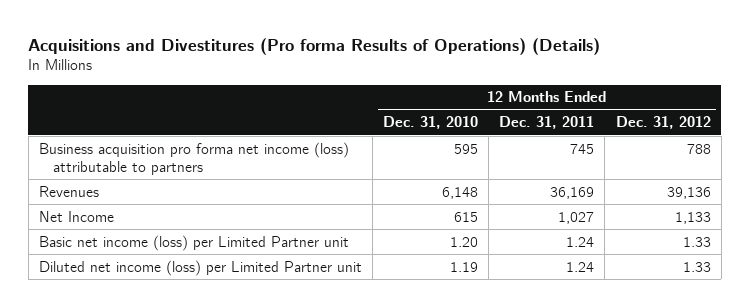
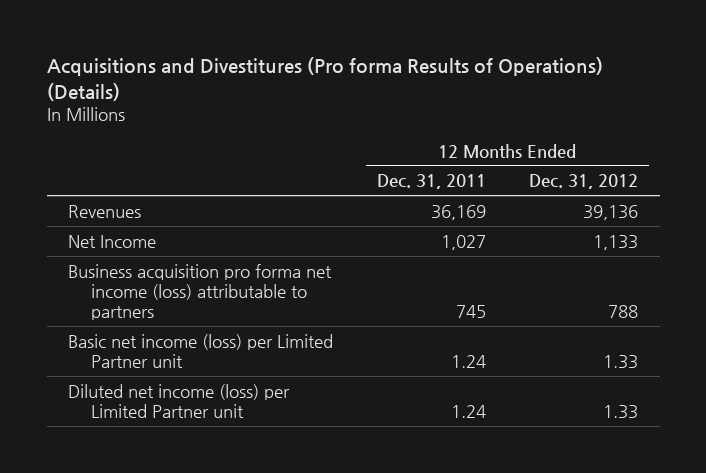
[383,116,479,130] Dec. 31, 2010 -> none
[38,141,349,175] Business acquisition pro forma net income (loss) attributable to partners -> [68,263,333,320] Business acquisition pro forma net income (loss) attributable to partners

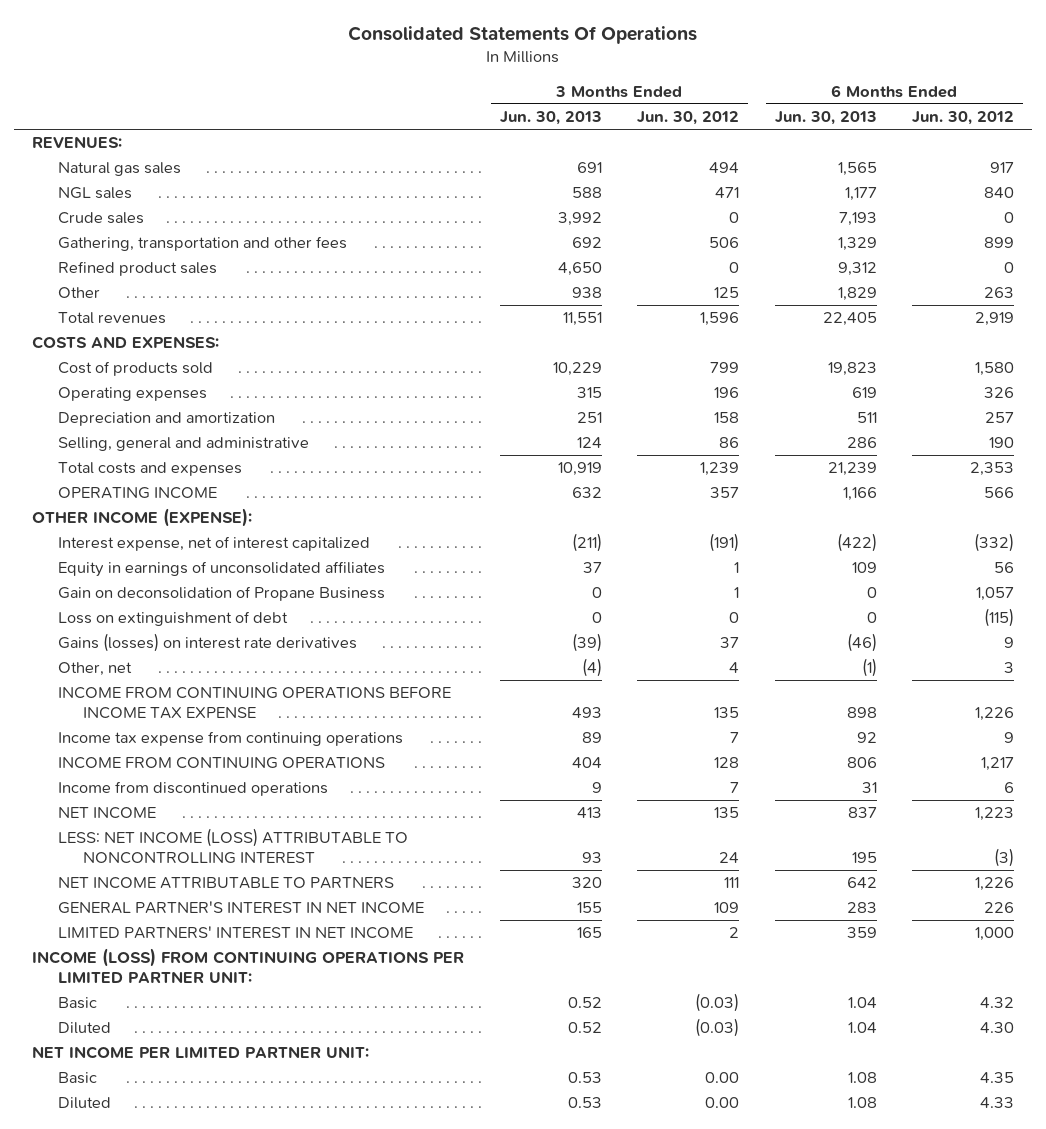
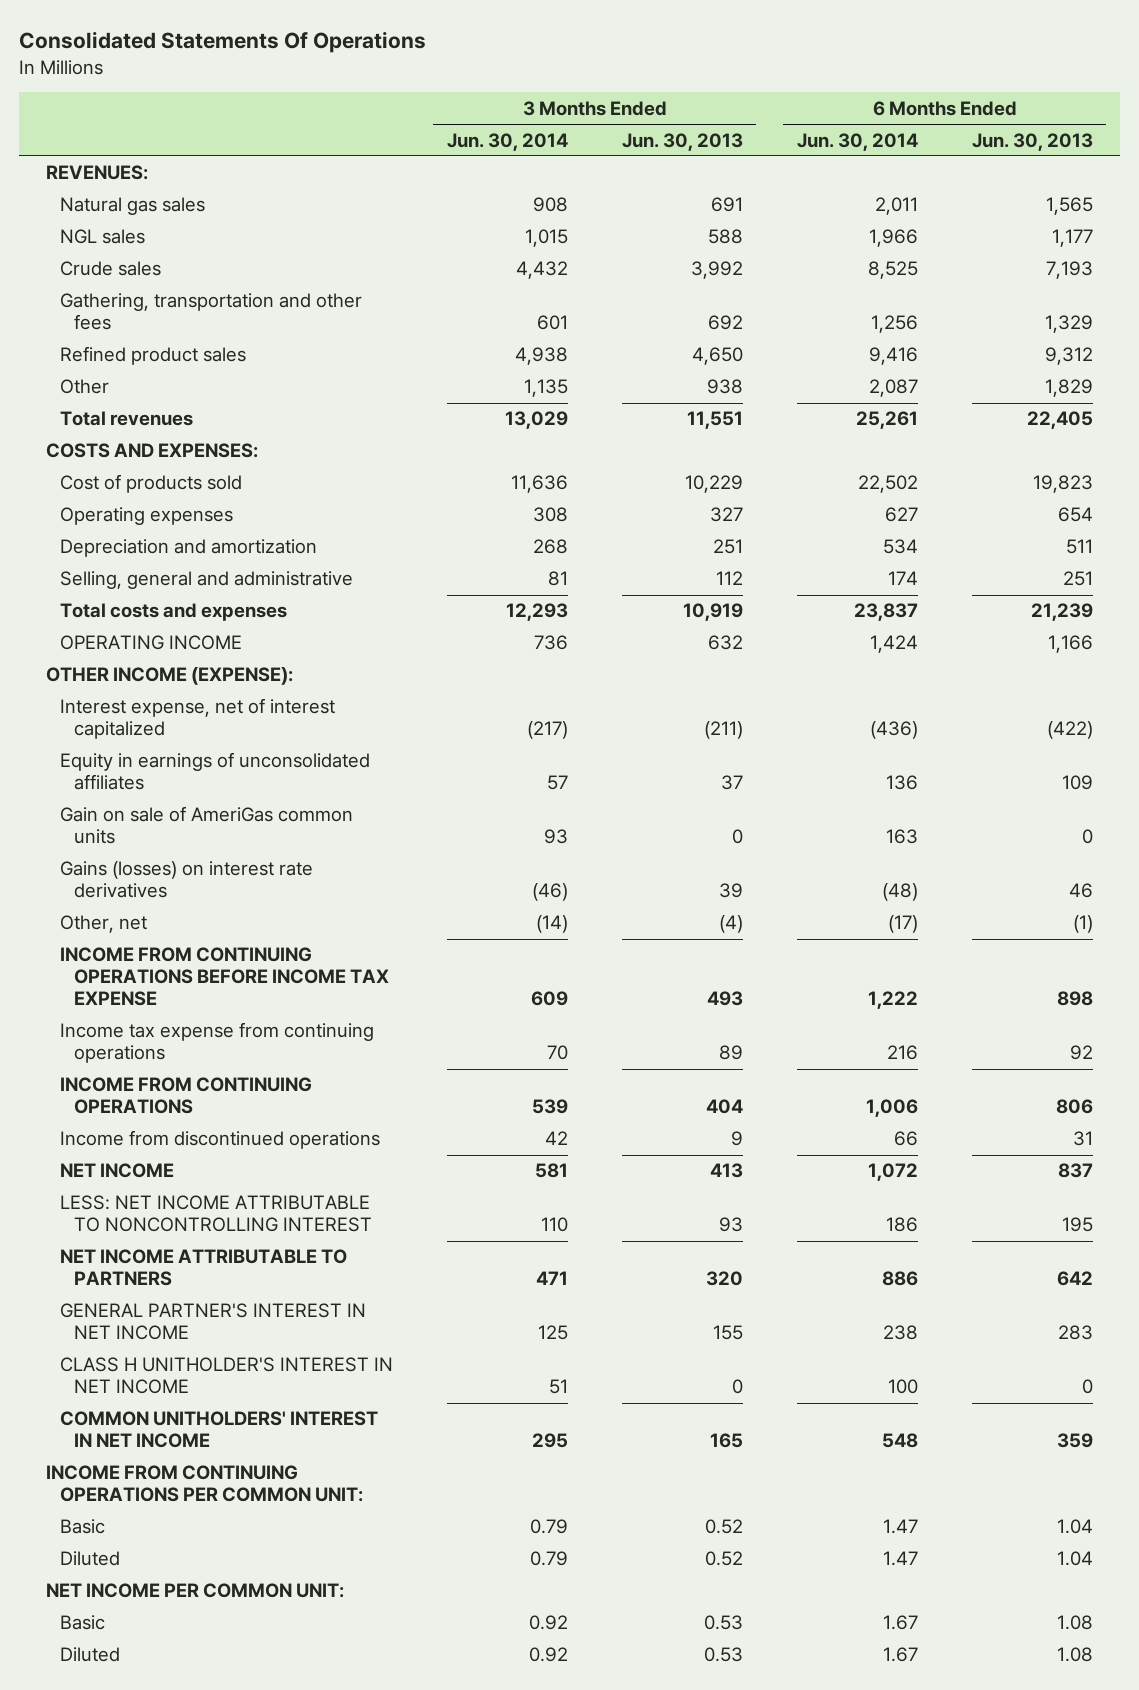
[637,111,740,126] Jun. 30, 2012 -> none
[912,111,1015,126] Jun. 30, 2012 -> none
none -> [446,132,568,151] Jun. 30, 2014
none -> [796,132,918,151] Jun. 30, 2014
[576,387,602,399] 315 -> [709,507,743,523] 327
[851,387,877,399] 619 -> [1057,507,1093,523] 654
[576,437,602,449] 124 -> [715,571,743,586] 112
[846,437,877,449] 286 -> [1062,571,1093,587] 251
[57,586,385,602] Gain on deconsolidation of Propane Business -> none
[57,611,288,627] Loss on extinguishment of debt -> none
none -> [60,806,354,845] Gain on sale of AmeriGas common units
[571,633,602,653] (39) -> [718,883,743,899] 39
[846,633,877,653] (46) -> [1068,883,1093,899] 46
[57,828,408,865] LESS: NET INCOME (LOSS) ATTRIBUTABLE TO NONCONTROLLING INTEREST -> [60,1195,372,1233] LESS: NET INCOME ATTRIBUTABLE TO NONCONTROLLING INTEREST
none -> [60,1357,394,1395] CLASS H UNITHOLDER'S INTEREST IN NET INCOME
[57,926,413,940] LIMITED PARTNERS' INTEREST IN NET INCOME -> [60,1411,379,1449] COMMON UNITHOLDERS' INTEREST IN NET INCOME
[32,948,465,984] INCOME (LOSS) FROM CONTINUING OPERATIONS PER LIMITED PARTNER UNIT: -> [46,1465,364,1503] INCOME FROM CONTINUING OPERATIONS PER COMMON UNIT:
[32,1046,370,1060] NET INCOME PER LIMITED PARTNER UNIT: -> [46,1583,345,1599] NET INCOME PER COMMON UNIT:

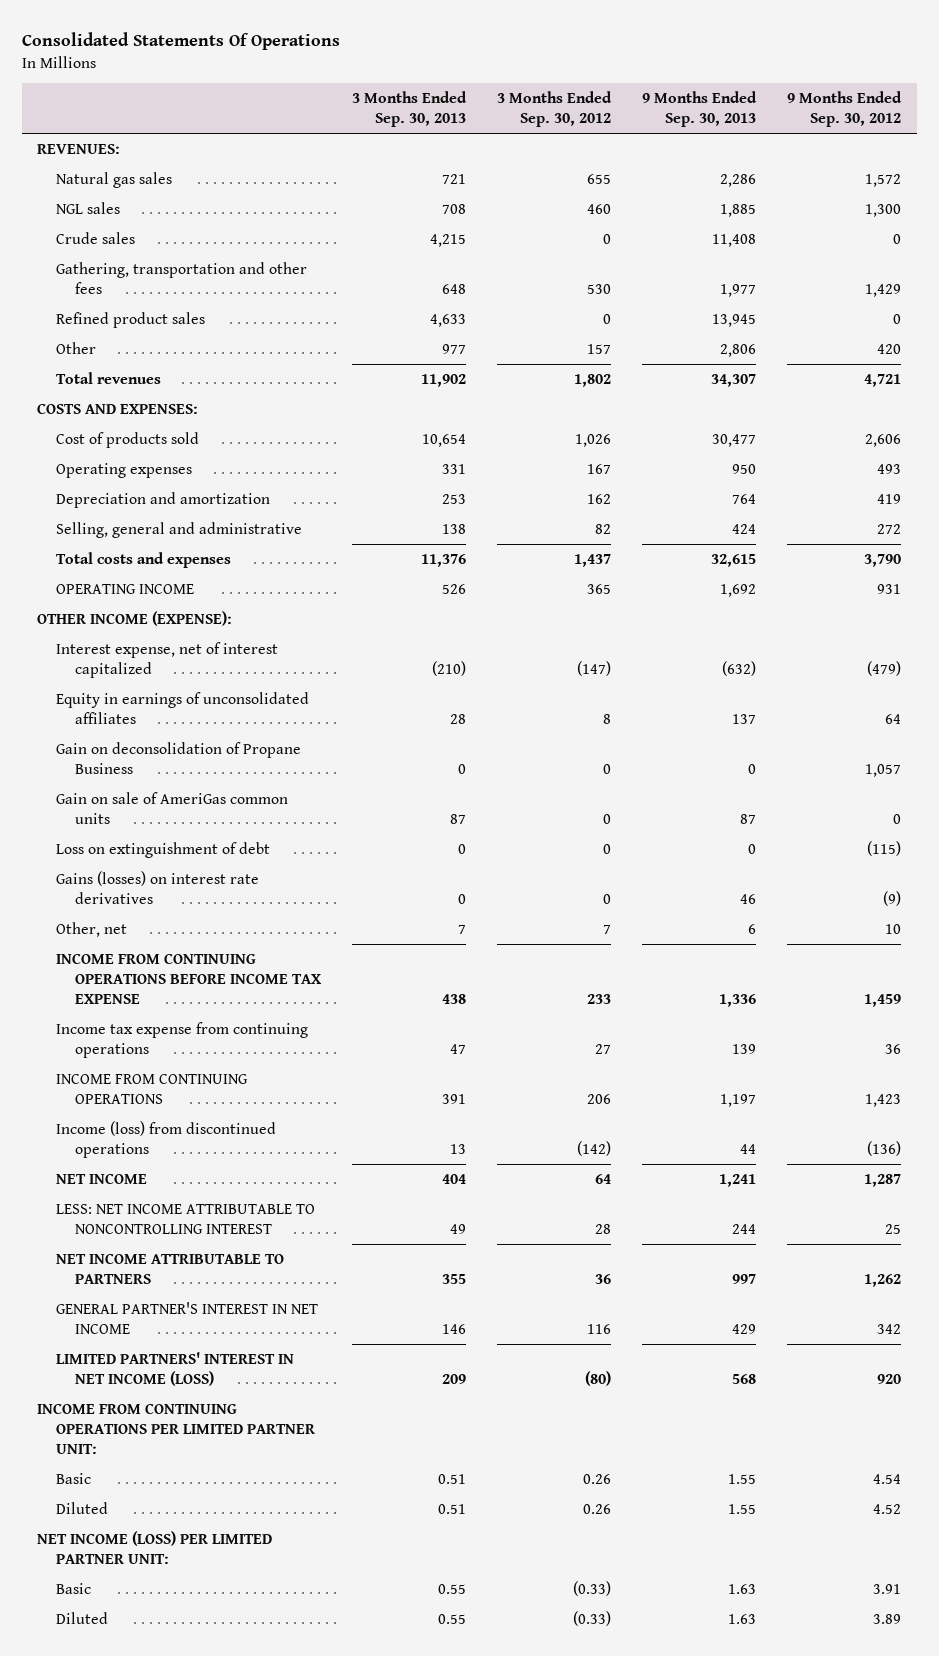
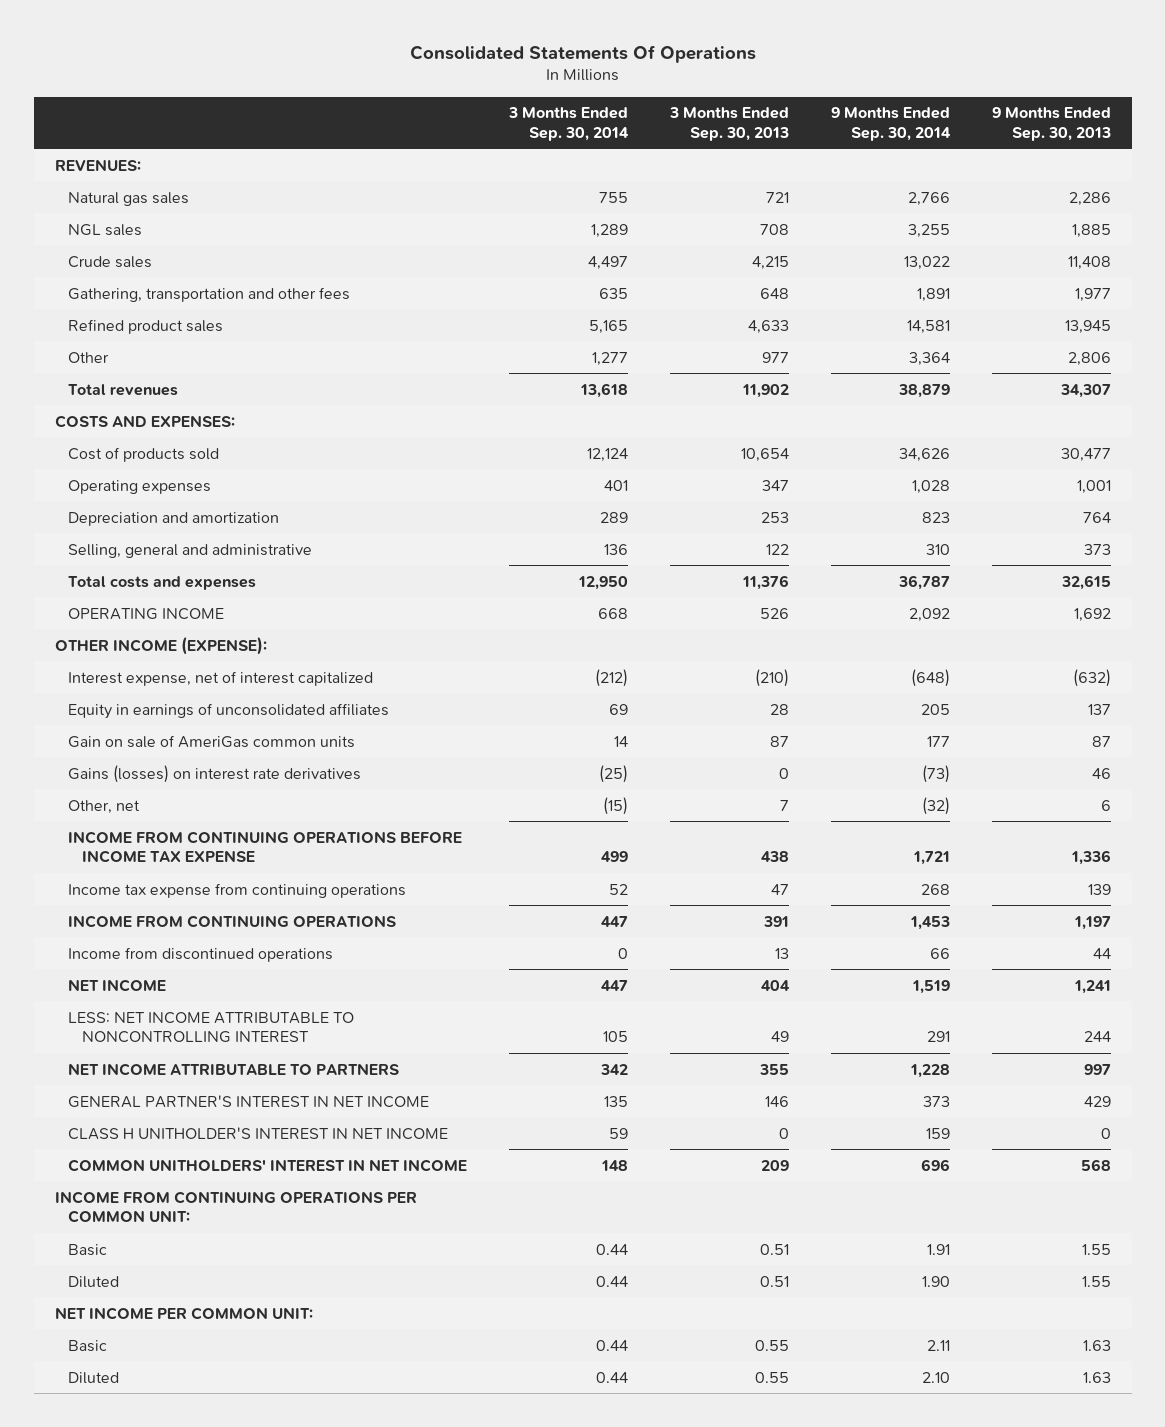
[497,91,613,128] 3 Months Ended Sep. 30, 2012 -> none
[787,91,903,128] 9 Months Ended Sep. 30, 2012 -> none
none -> [508,107,630,141] 3 Months Ended Sep. 30, 2014
none -> [830,107,951,141] 9 Months Ended Sep. 30, 2014
[442,464,467,475] 331 -> [762,479,790,491] 347
[732,464,757,475] 950 -> [1076,479,1111,494] 1,001
[442,524,467,535] 138 -> [766,543,790,555] 122
[732,524,757,535] 424 -> [1083,543,1111,555] 373
[56,742,302,774] Gain on deconsolidation of Propane Business -> none
[56,842,271,859] Loss on extinguishment of debt -> none
[56,1121,277,1158] Income (loss) from discontinued operations -> [68,946,334,962] Income from discontinued operations
none -> [68,1126,449,1140] CLASS H UNITHOLDER'S INTEREST IN NET INCOME
[56,1352,295,1386] LIMITED PARTNERS' INTEREST IN NET INCOME (LOSS) -> [68,1158,468,1172] COMMON UNITHOLDERS' INTEREST IN NET INCOME
[37,1403,316,1454] INCOME FROM CONTINUING OPERATIONS PER LIMITED PARTNER UNIT: -> [54,1190,417,1224] INCOME FROM CONTINUING OPERATIONS PER COMMON UNIT:
[37,1531,273,1564] NET INCOME (LOSS) PER LIMITED PARTNER UNIT: -> [54,1306,313,1320] NET INCOME PER COMMON UNIT:

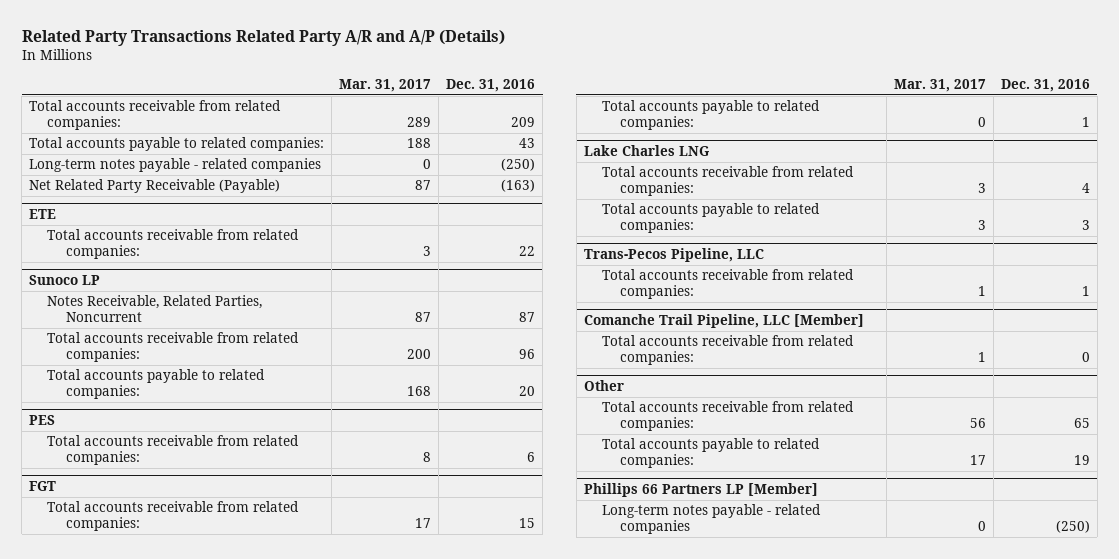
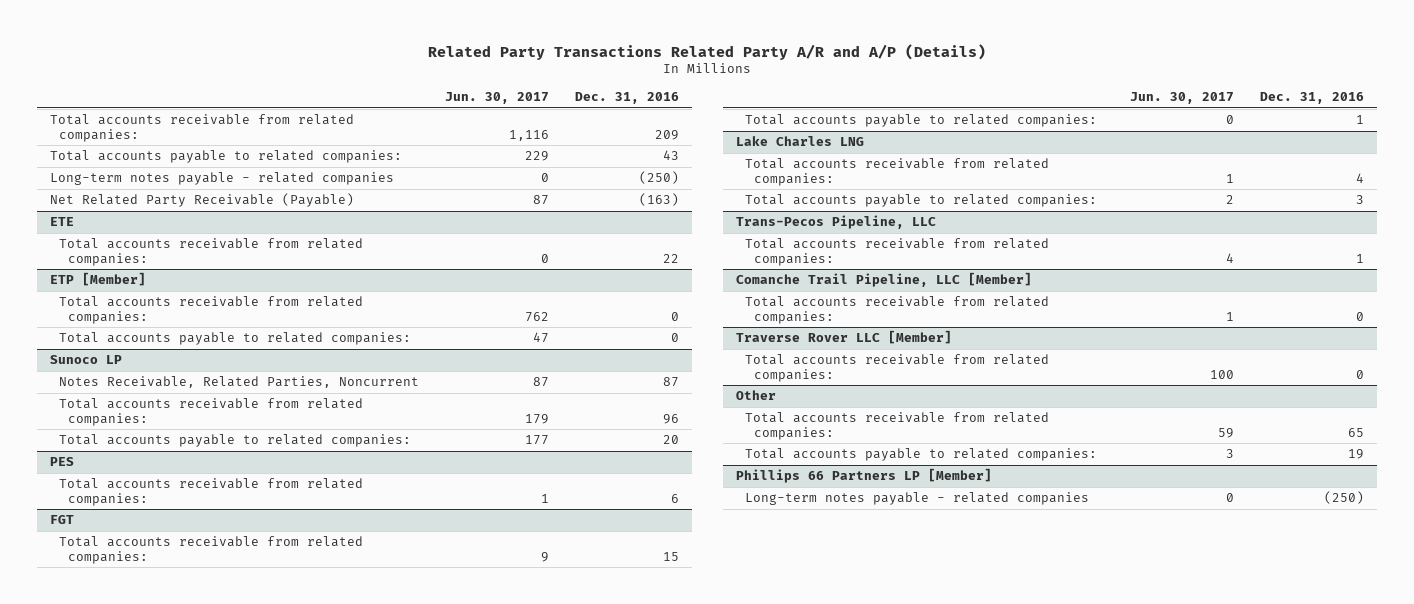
[339,79,432,93] Mar. 31, 2017 -> none
none -> [444,92,549,105] Jun. 30, 2017
none -> [50,272,147,287] ETP [Member]
none -> [59,296,364,324] Total accounts receivable from related companies:
none -> [59,332,412,346] Total accounts payable to related companies:
none -> [735,330,952,345] Traverse Rover LLC [Member]
none -> [744,354,1049,382] Total accounts receivable from related companies:

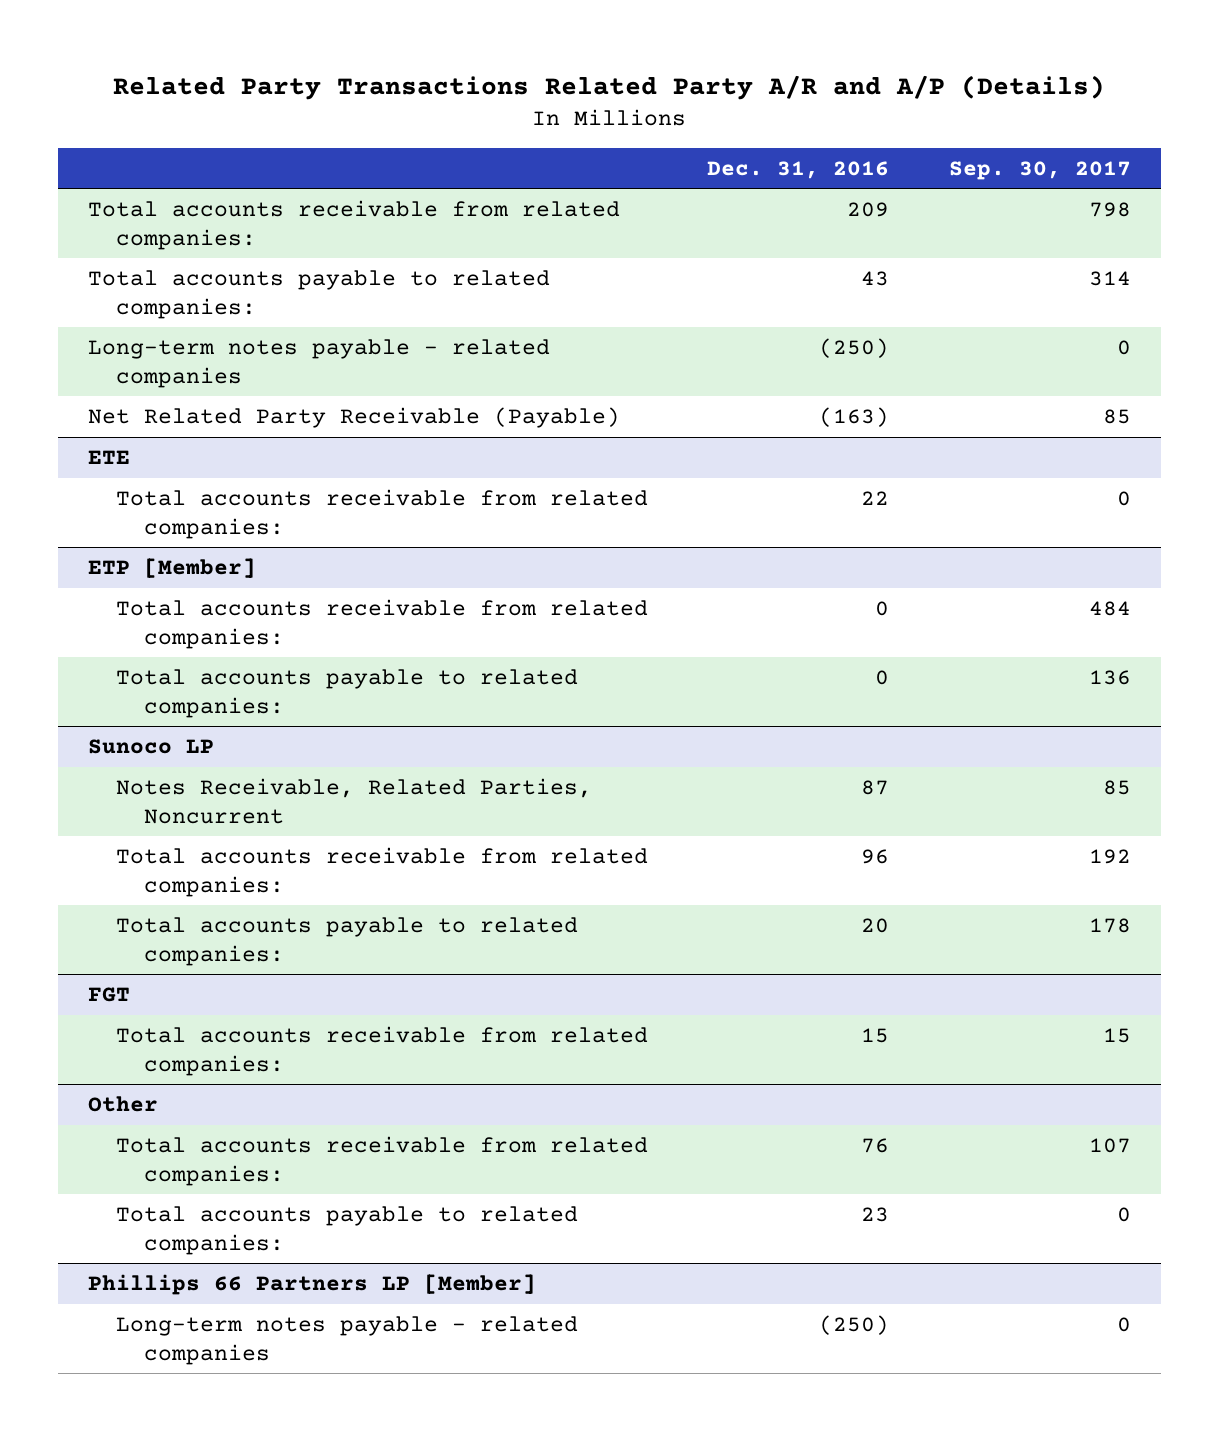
[444,92,549,105] Jun. 30, 2017 -> none
none -> [948,160,1131,180] Sep. 30, 2017
[50,457,75,467] PES -> none
[59,478,364,506] Total accounts receivable from related companies: -> none
[744,114,1097,128] Total accounts payable to related companies: -> none
[735,136,864,147] Lake Charles LNG -> none
[744,158,1049,186] Total accounts receivable from related companies: -> none
[744,194,1097,208] Total accounts payable to related companies: -> none
[735,215,936,230] Trans-Pecos Pipeline, LLC -> none
[744,238,1049,266] Total accounts receivable from related companies: -> none
[735,272,1032,288] Comanche Trail Pipeline, LLC [Member] -> none
[744,296,1049,324] Total accounts receivable from related companies: -> none
[735,330,952,345] Traverse Rover LLC [Member] -> none
[744,354,1049,382] Total accounts receivable from related companies: -> none
[1348,427,1365,437] 65 -> [861,1138,890,1154] 76
[1348,449,1365,460] 19 -> [861,1207,890,1223] 23

